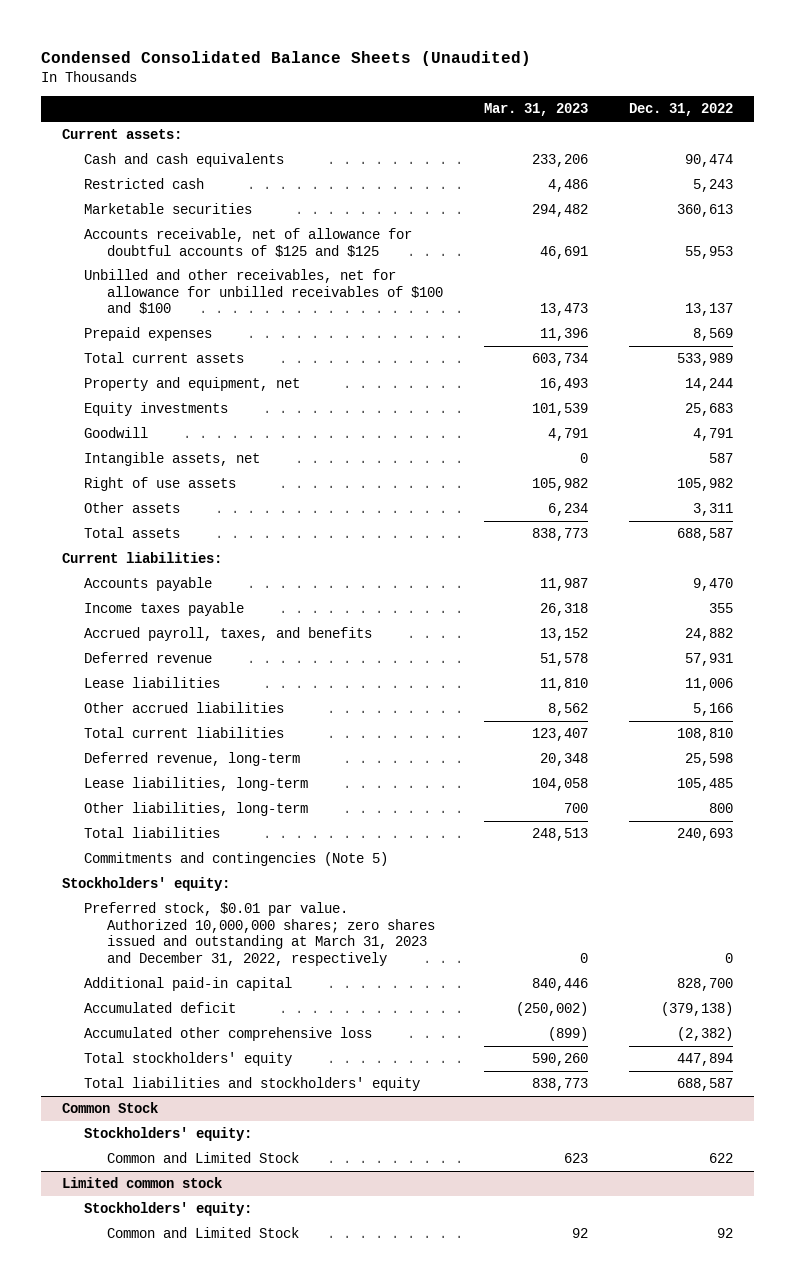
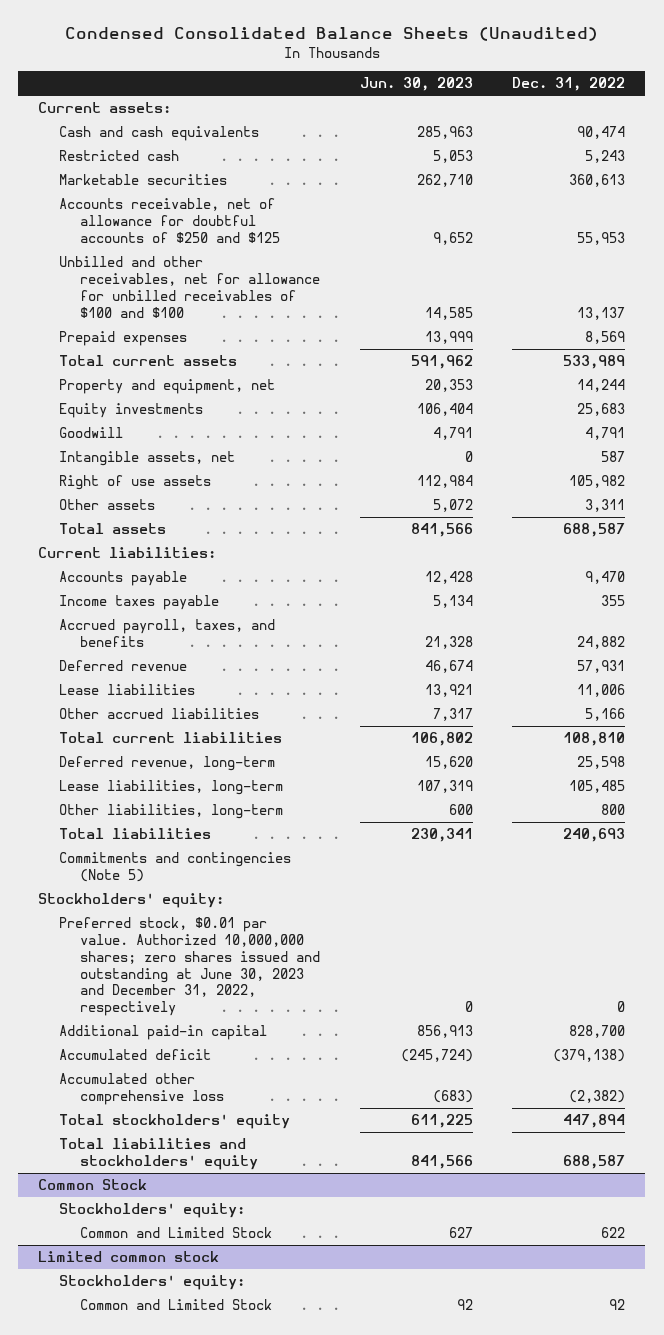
[483,103,588,117] Mar. 31, 2023 -> none
none -> [359,77,473,92] Jun. 30, 2023
[84,228,413,257] Accounts receivable, net of allowance for doubtful accounts of $125 and $125 -> [58,198,280,243] Accounts receivable, net of allowance for doubtful accounts of $250 and $125
[84,902,435,966] Preferred stock, $0.01 par value. Authorized 10,000,000 shares; zero shares issued and outstanding at March 31, 2023 and December 31, 2022, respectively -> [58,917,320,1017] Preferred stock, $0.01 par value. Authorized 10,000,000 shares; zero shares issued and outstanding at June 30, 2023 and December 31, 2022, respectively

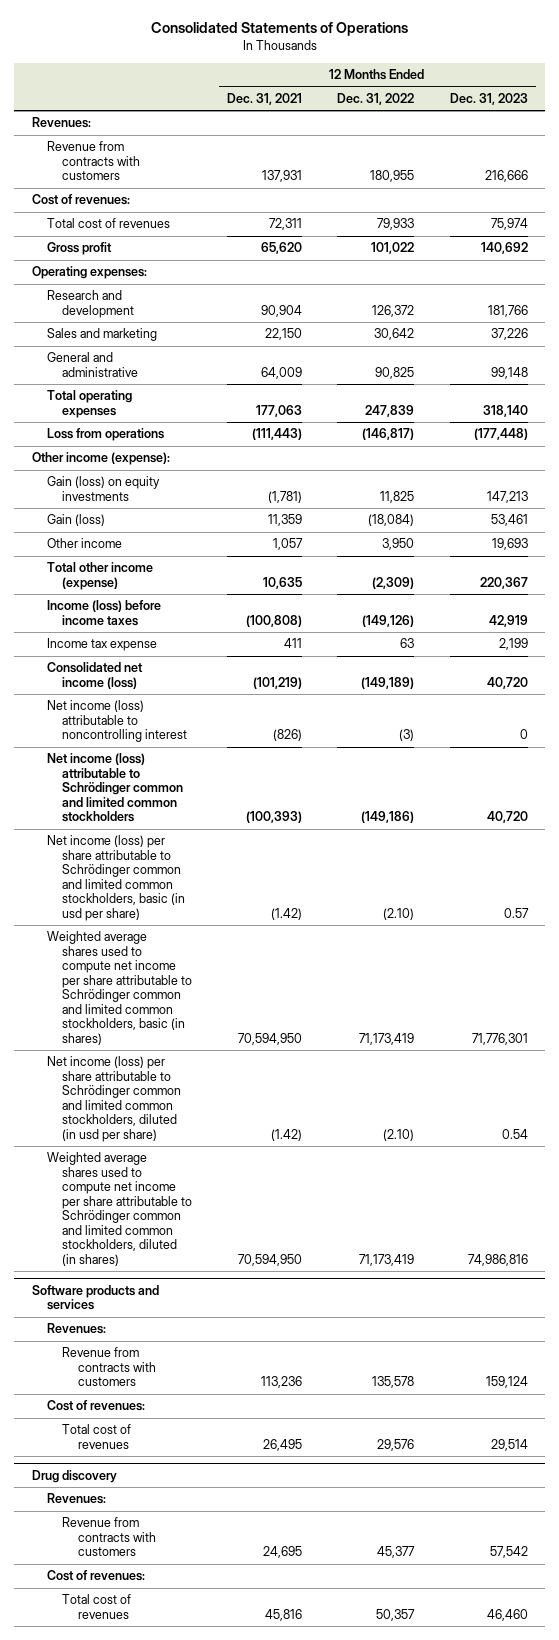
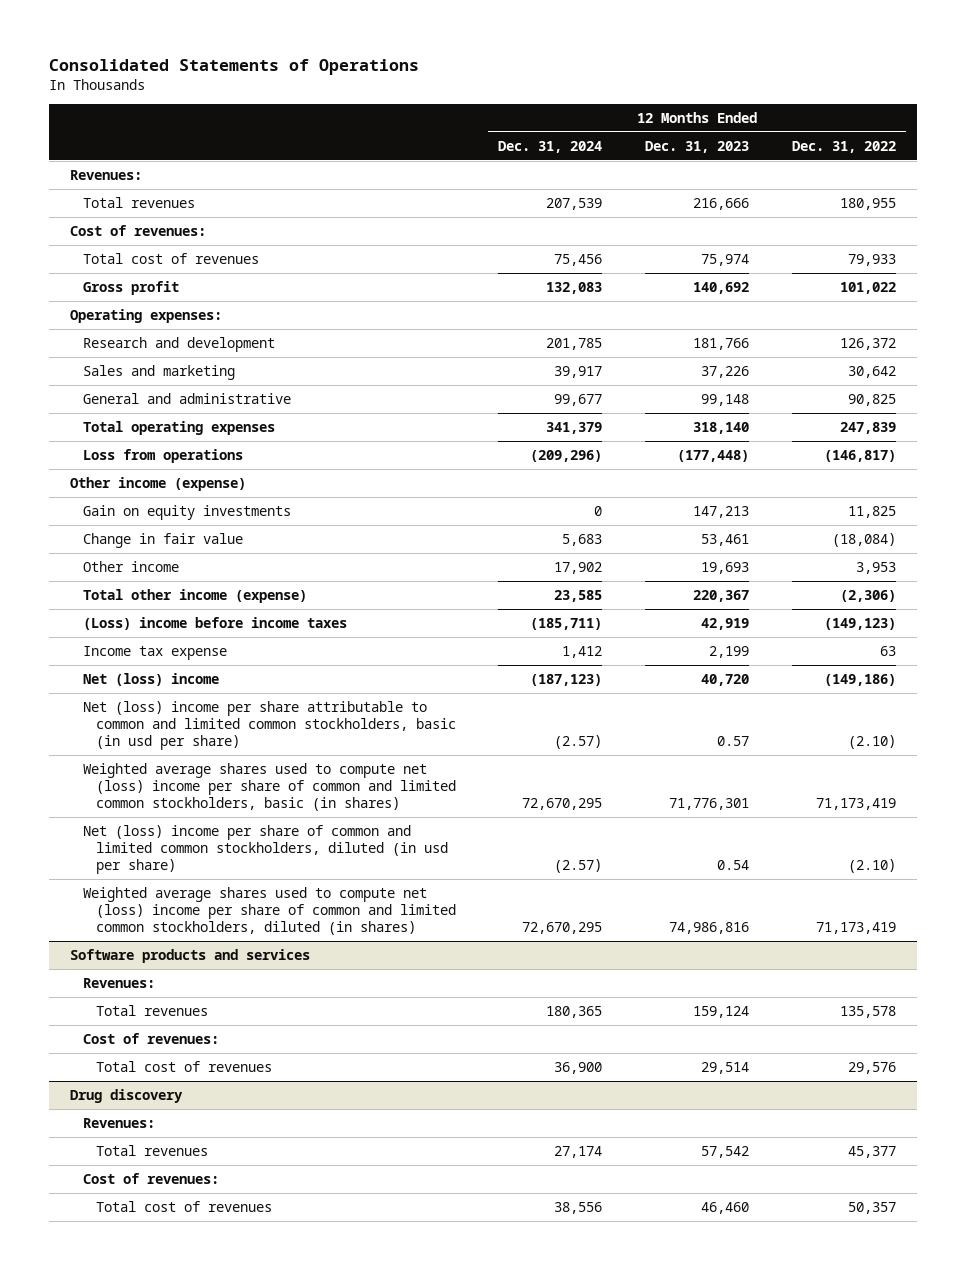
[227,93,303,106] Dec. 31, 2021 -> none
none -> [498,140,603,153] Dec. 31, 2024
[46,141,141,181] Revenue from contracts with customers -> [82,197,195,209] Total revenues
[31,452,170,466] Other income (expense): -> [69,477,246,492] Other income (expense)
[46,476,160,501] Gain (loss) on equity investments -> [82,505,291,521] Gain on equity investments
[46,514,105,527] Gain (loss) -> [82,533,243,549] Change in fair value
[382,538,415,551] 3,950 -> [855,562,896,575] 3,953
[372,576,415,589] (2,309) -> [839,590,896,603] (2,306)
[46,600,161,626] Income (loss) before income taxes -> [82,617,347,631] (Loss) income before income taxes
[362,614,415,627] (149,126) -> [823,618,896,631] (149,123)
[46,662,143,689] Consolidated net income (loss) -> none
[46,700,188,743] Net income (loss) attributable to noncontrolling interest -> none
[46,753,184,823] Net income (loss) attributable to Schrödinger common and limited common stockholders -> [82,673,219,687] Net (loss) income
[46,835,186,921] Net income (loss) per share attributable to Schrödinger common and limited common stockholders, basic (in usd per share) -> [82,701,456,751] Net (loss) income per share attributable to common and limited common stockholders, basic (in usd per share)
[46,931,193,1045] Weighted average shares used to compute net income per share attributable to Schrödinger common and limited common stockholders, basic (in shares) -> [82,763,456,812] Weighted average shares used to compute net (loss) income per share of common and limited common stockholders, basic (in shares)
[46,1056,182,1142] Net income (loss) per share attributable to Schrödinger common and limited common stockholders, diluted (in usd per share) -> [82,825,448,875] Net (loss) income per share of common and limited common stockholders, diluted (in usd per share)
[46,1152,193,1266] Weighted average shares used to compute net income per share attributable to Schrödinger common and limited common stockholders, diluted (in shares) -> [82,887,456,936] Weighted average shares used to compute net (loss) income per share of common and limited common stockholders, diluted (in shares)
[62,1347,156,1387] Revenue from contracts with customers -> [95,1005,208,1017] Total revenues
[62,1517,156,1557] Revenue from contracts with customers -> [95,1145,208,1157] Total revenues

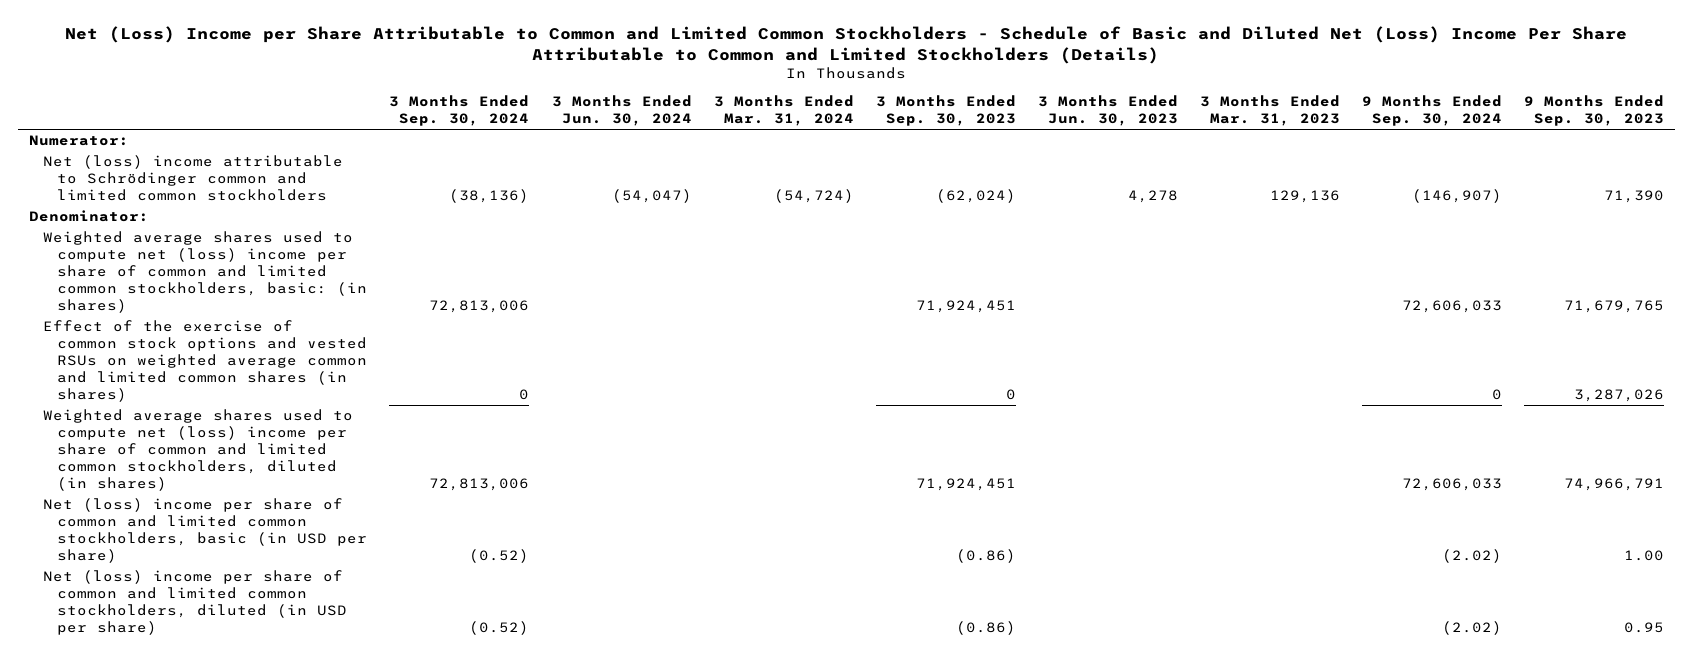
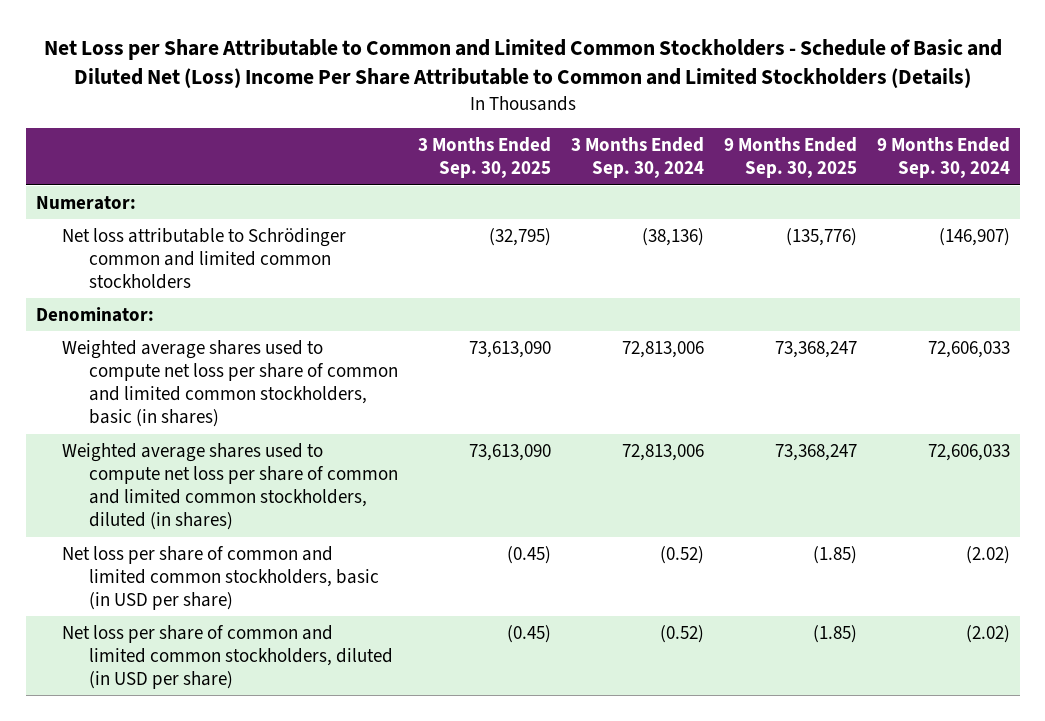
[65,25,1628,64] Net (Loss) Income per Share Attributable to Common and Limited Common Stockholders - Schedule of Basic and Diluted Net (Loss) Income Per Share Attributable to Common and Limited Stockholders (Details) -> [43,38,1002,89] Net Loss per Share Attributable to Common and Limited Common Stockholders - Schedule of Basic and Diluted Net (Loss) Income Per Share Attributable to Common and Limited Stockholders (Details)
[551,95,692,127] 3 Months Ended Jun. 30, 2024 -> none
[713,95,854,127] 3 Months Ended Mar. 31, 2024 -> none
[875,95,1016,127] 3 Months Ended Sep. 30, 2023 -> none
[1037,95,1178,127] 3 Months Ended Jun. 30, 2023 -> none
[1200,95,1341,127] 3 Months Ended Mar. 31, 2023 -> none
[1524,95,1665,127] 9 Months Ended Sep. 30, 2023 -> none
none -> [418,137,552,179] 3 Months Ended Sep. 30, 2025
none -> [723,137,857,179] 9 Months Ended Sep. 30, 2025
[42,155,343,202] Net (loss) income attributable to Schrödinger common and limited common stockholders -> [62,227,347,290] Net loss attributable to Schrödinger common and limited common stockholders
[42,320,368,402] Effect of the exercise of common stock options and vested RSUs on weighted average common and limited common shares (in shares) -> none
[42,231,368,313] Weighted average shares used to compute net (loss) income per share of common and limited common stockholders, basic: (in shares) -> [62,339,399,428] Weighted average shares used to compute net loss per share of common and limited common stockholders, basic (in shares)
[42,409,353,491] Weighted average shares used to compute net (loss) income per share of common and limited common stockholders, diluted (in shares) -> [62,442,399,531] Weighted average shares used to compute net loss per share of common and limited common stockholders, diluted (in shares)
[42,498,368,563] Net (loss) income per share of common and limited common stockholders, basic (in USD per share) -> [62,545,380,611] Net loss per share of common and limited common stockholders, basic (in USD per share)
[42,570,348,635] Net (loss) income per share of common and limited common stockholders, diluted (in USD per share) -> [62,624,394,690] Net loss per share of common and limited common stockholders, diluted (in USD per share)

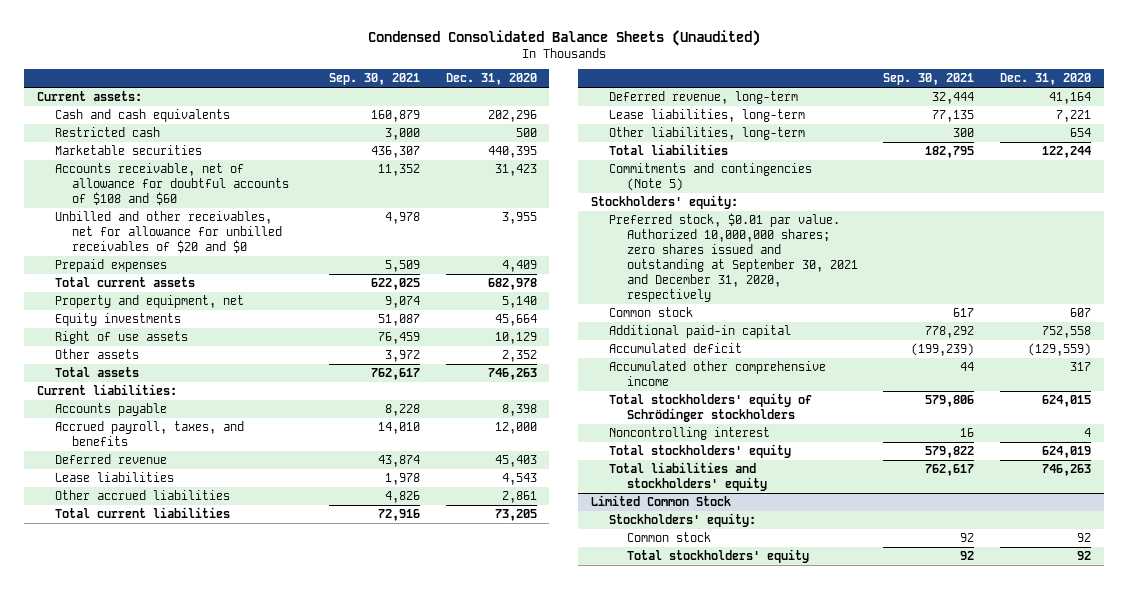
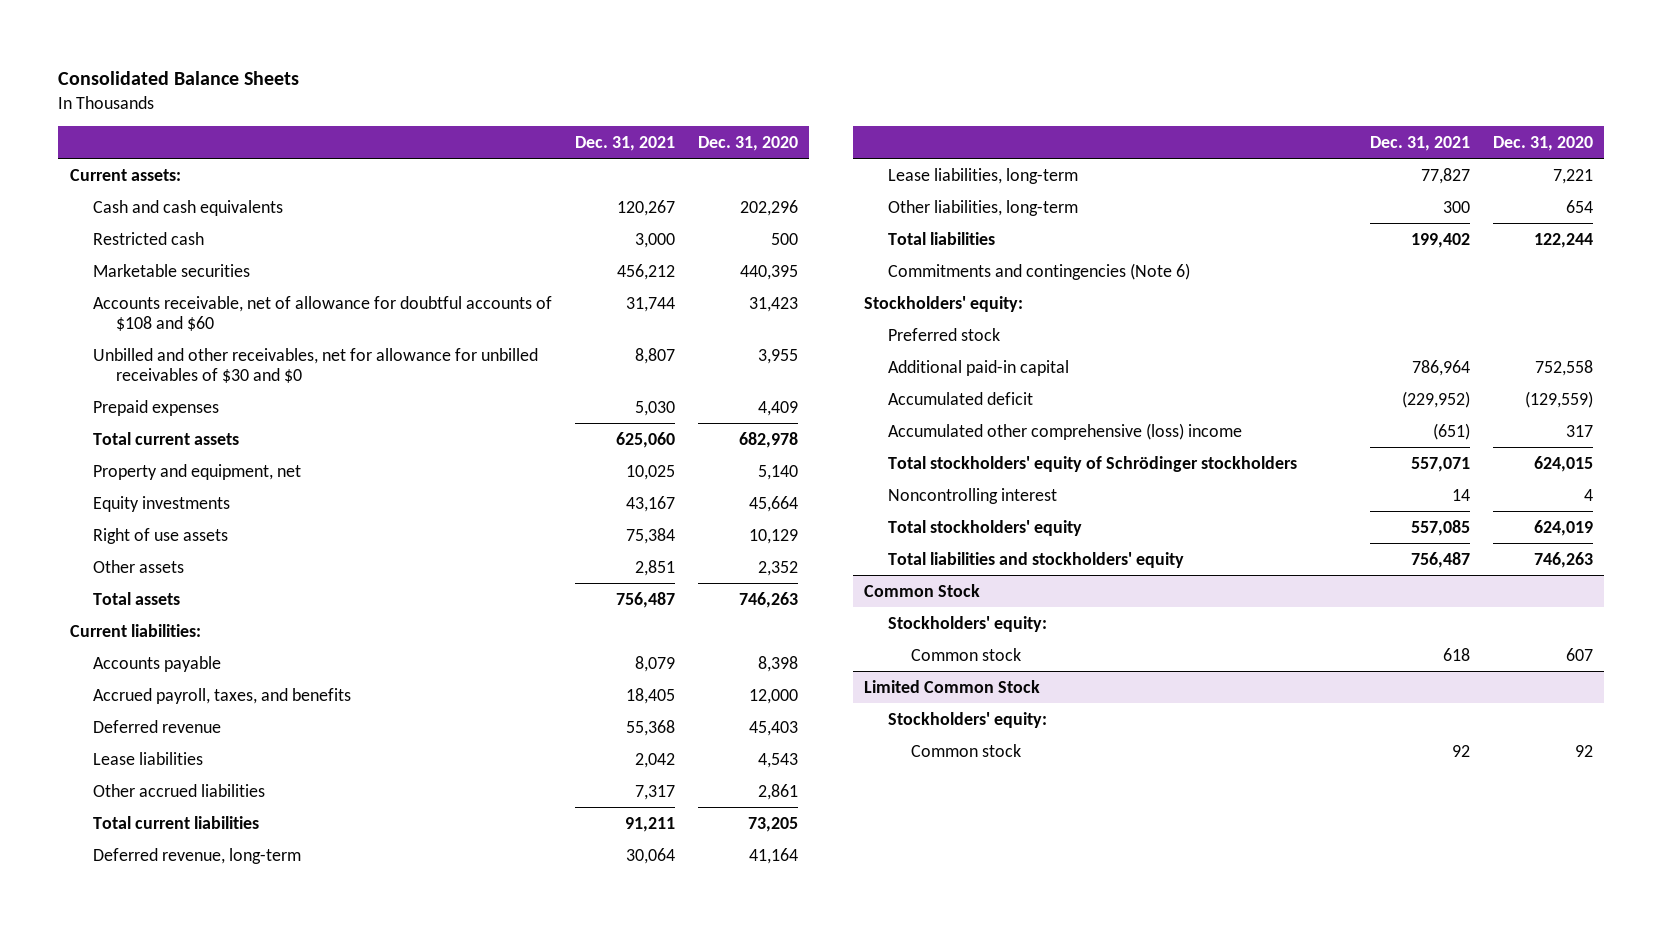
[367,30,760,47] Condensed Consolidated Balance Sheets (Unaudited) -> [58,71,300,86] Consolidated Balance Sheets
[328,73,420,86] Sep. 30, 2021 -> none
none -> [574,135,675,151] Dec. 31, 2021
[54,211,283,253] Unbilled and other receivables, net for allowance for unbilled receivables of $20 and $0 -> [92,347,538,384] Unbilled and other receivables, net for allowance for unbilled receivables of $30 and $0
[608,163,812,191] Commitments and contingencies (Note 5) -> [887,262,1190,280] Commitments and contingencies (Note 6)
[608,307,693,318] Common stock -> none
[608,213,858,302] Preferred stock, $0.01 par value. Authorized 10,000,000 shares; zero shares issued and outstanding at September 30, 2021 and December 31, 2020, respectively -> [887,327,1000,341] Preferred stock
[608,361,826,386] Accumulated other comprehensive income -> [887,422,1242,440] Accumulated other comprehensive (loss) income
none -> [864,583,981,597] Common Stock
none -> [887,615,1047,632] Stockholders' equity:
none -> [910,647,1021,661] Common stock
[626,549,809,564] Total stockholders' equity -> none

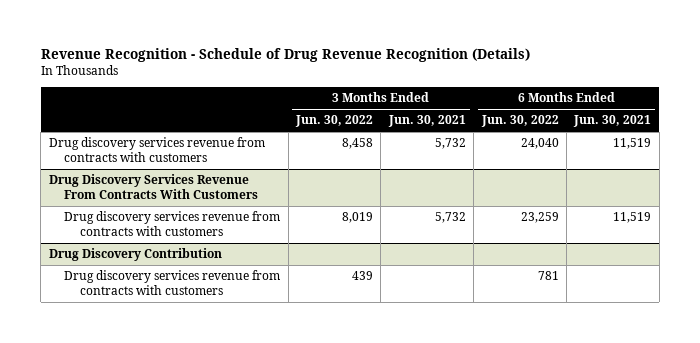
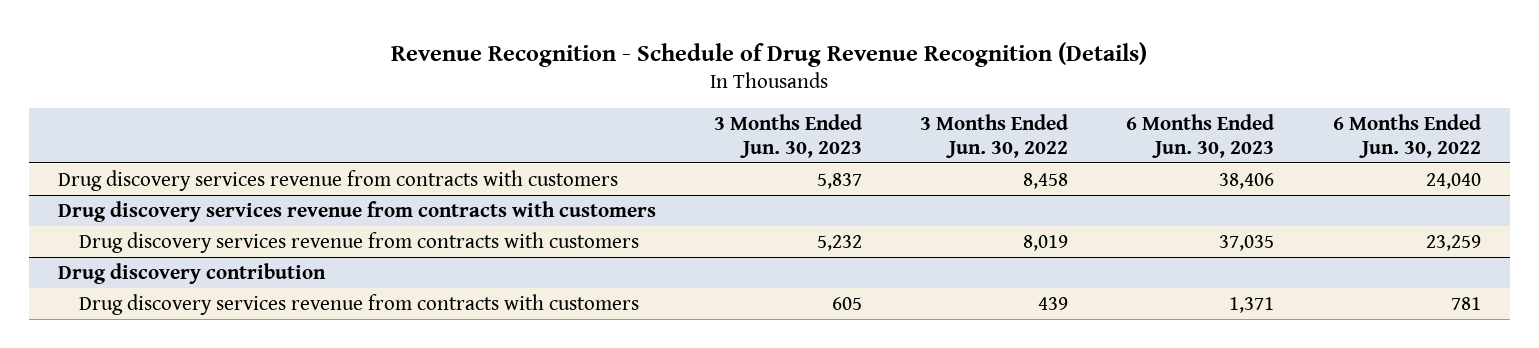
[387,115,466,128] Jun. 30, 2021 -> none
[573,115,652,128] Jun. 30, 2021 -> none
none -> [714,114,863,158] 3 Months Ended Jun. 30, 2023
none -> [1126,114,1275,158] 6 Months Ended Jun. 30, 2023
[48,174,259,199] Drug Discovery Services Revenue From Contracts With Customers -> [58,200,657,222] Drug discovery services revenue from contracts with customers
[48,248,222,262] Drug Discovery Contribution -> [58,262,327,284] Drug discovery contribution

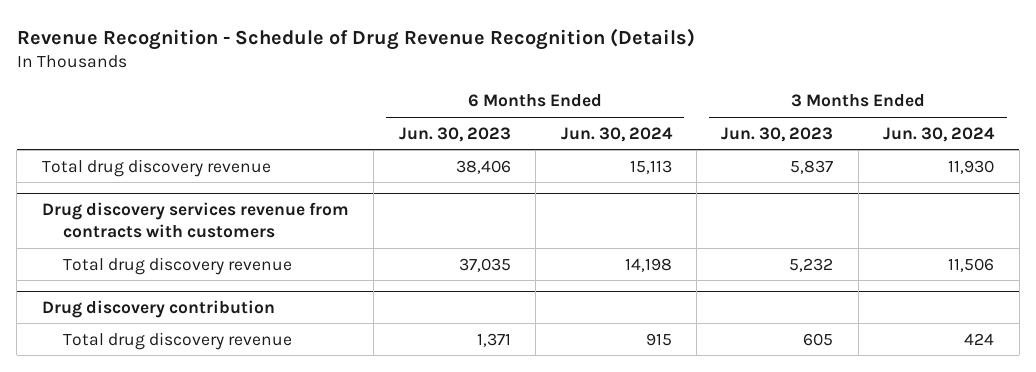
[920,114,1069,158] 3 Months Ended Jun. 30, 2022 -> none
[1332,114,1481,158] 6 Months Ended Jun. 30, 2022 -> none
none -> [560,126,673,142] Jun. 30, 2024
none -> [883,126,996,142] Jun. 30, 2024
[58,169,619,191] Drug discovery services revenue from contracts with customers -> [41,158,271,177] Total drug discovery revenue
[78,231,639,253] Drug discovery services revenue from contracts with customers -> [62,256,292,275] Total drug discovery revenue
[78,293,639,315] Drug discovery services revenue from contracts with customers -> [62,331,292,350] Total drug discovery revenue

